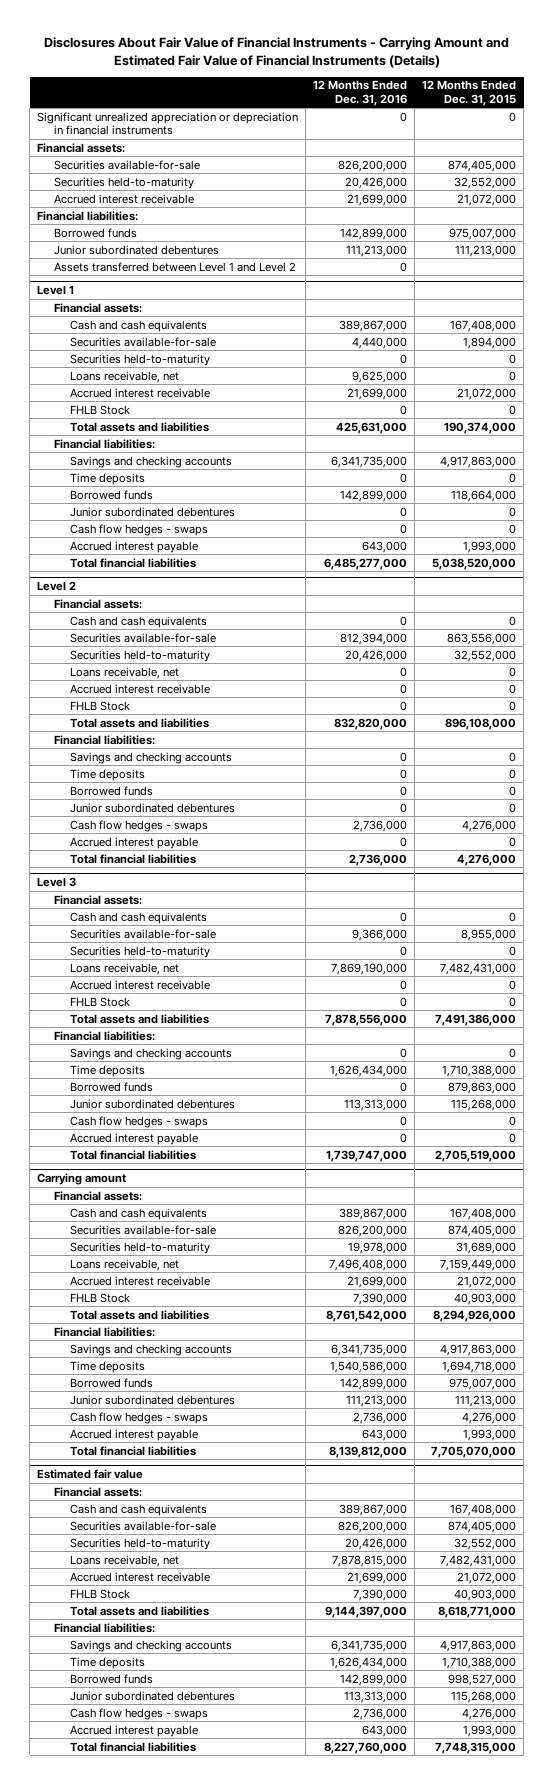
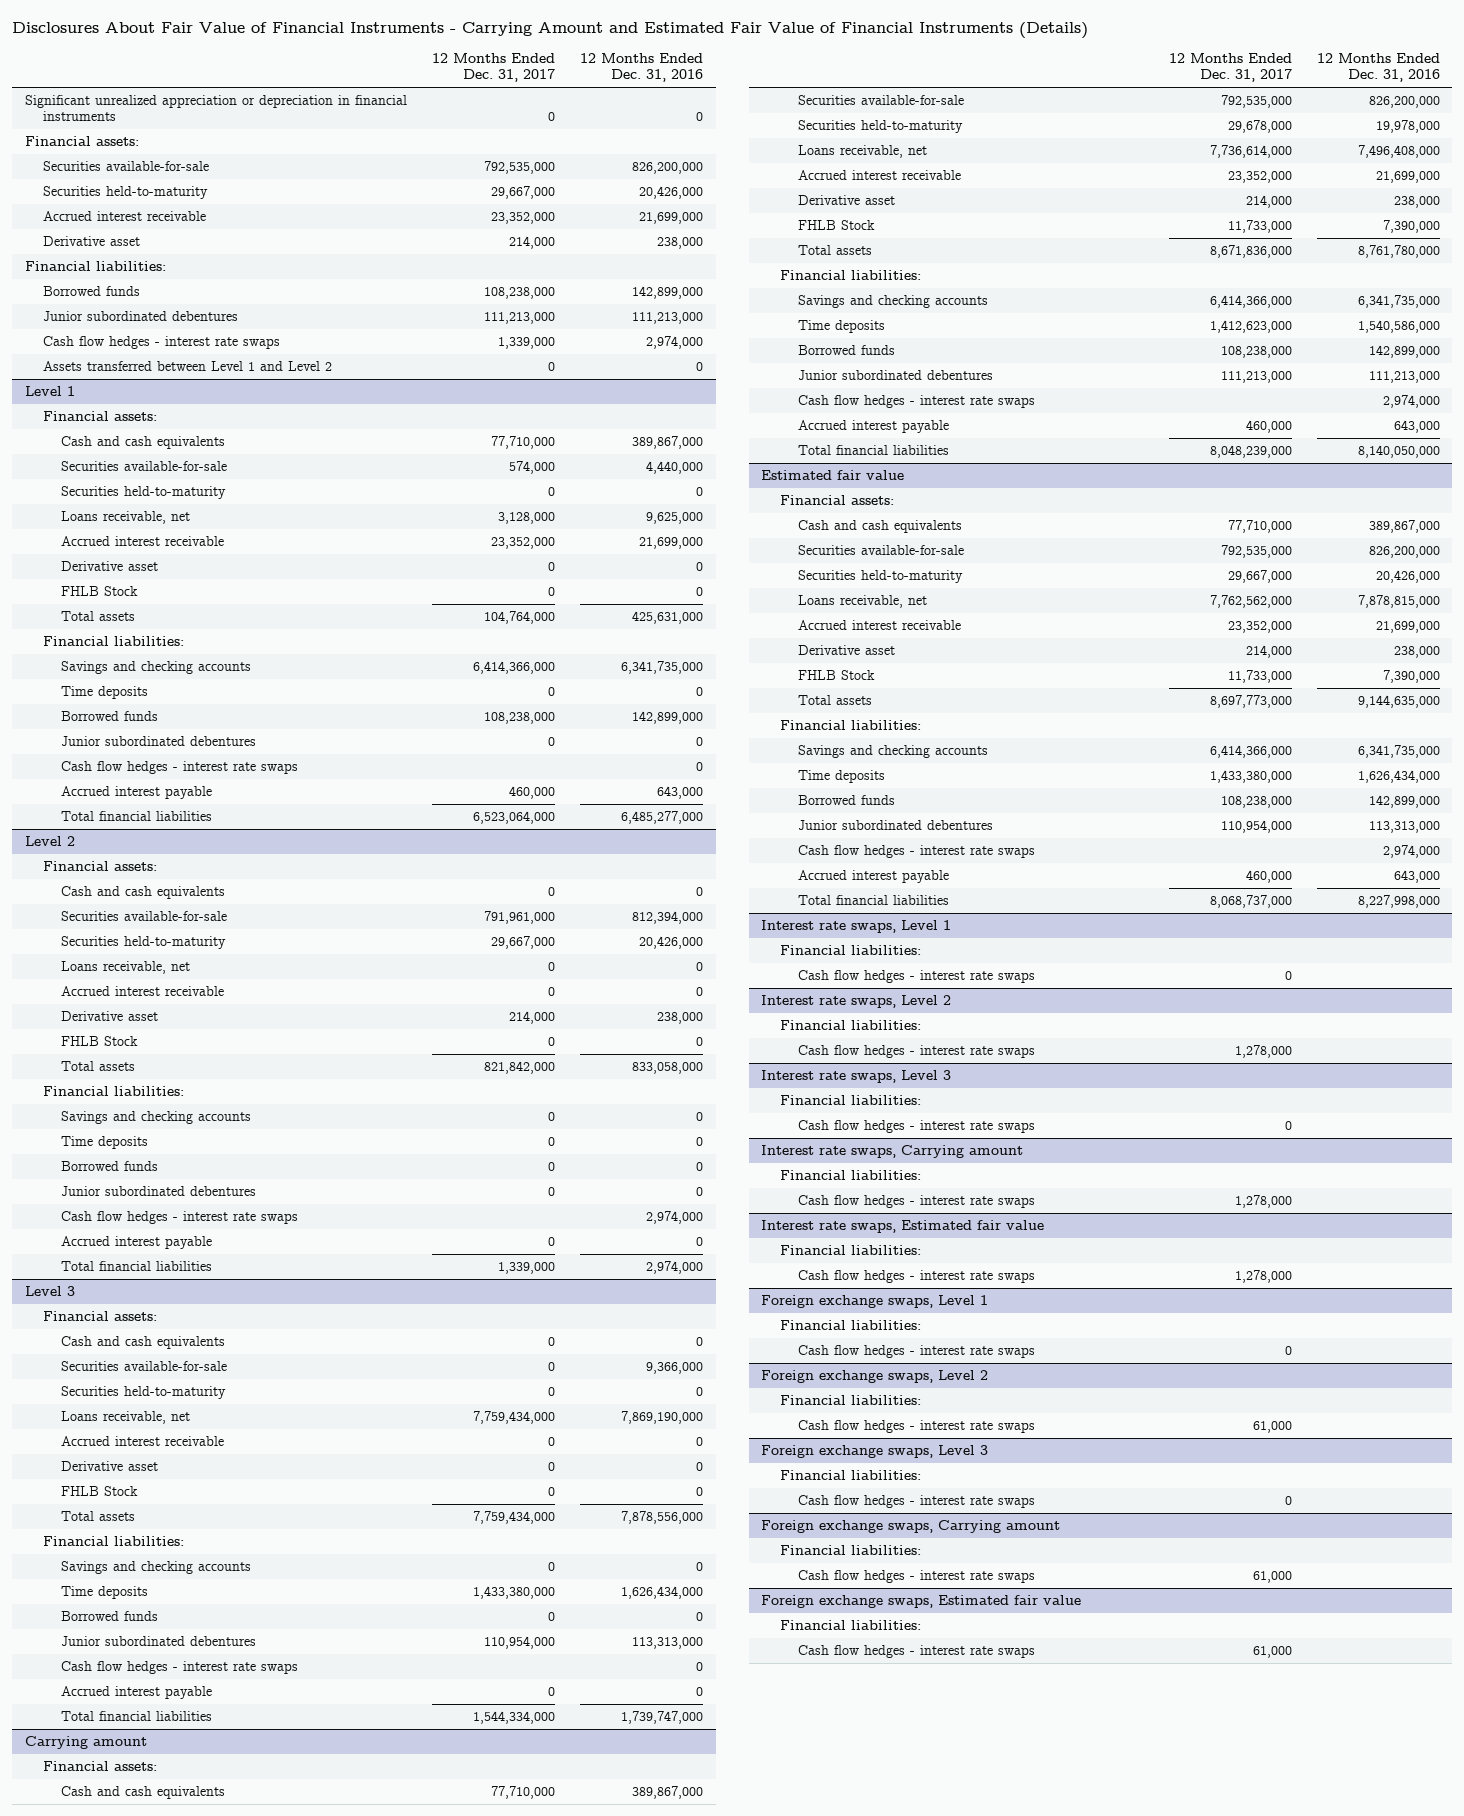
[422,80,517,106] 12 Months Ended Dec. 31, 2015 -> none
none -> [431,53,555,83] 12 Months Ended Dec. 31, 2017
none -> [42,236,140,247] Derivative asset
none -> [42,336,280,350] Cash flow hedges - interest rate swaps
none -> [60,561,158,572] Derivative asset
[69,421,209,432] Total assets and liabilities -> [60,611,135,622] Total assets
[69,523,208,536] Cash flow hedges - swaps -> [60,761,298,775] Cash flow hedges - interest rate swaps
none -> [60,1011,158,1022] Derivative asset
[69,717,209,728] Total assets and liabilities -> [60,1061,135,1072] Total assets
[334,717,408,730] 832,820,000 -> [632,1062,704,1075] 833,058,000
[69,819,208,832] Cash flow hedges - swaps -> [60,1211,298,1225] Cash flow hedges - interest rate swaps
[353,819,408,832] 2,736,000 -> [646,1211,704,1225] 2,974,000
[349,853,408,866] 2,736,000 -> [646,1261,704,1275] 2,974,000
none -> [60,1461,158,1472] Derivative asset
[69,1013,209,1024] Total assets and liabilities -> [60,1511,135,1522] Total assets
[69,1115,208,1128] Cash flow hedges - swaps -> [60,1661,298,1675] Cash flow hedges - interest rate swaps
none -> [797,195,895,206] Derivative asset
[69,1309,209,1320] Total assets and liabilities -> [797,245,872,256] Total assets
[326,1309,408,1322] 8,761,542,000 -> [1357,245,1440,259] 8,761,780,000
[69,1411,208,1424] Cash flow hedges - swaps -> [797,395,1035,409] Cash flow hedges - interest rate swaps
[353,1411,408,1424] 2,736,000 -> [1382,395,1440,409] 2,974,000
[329,1445,408,1458] 8,139,812,000 -> [1357,445,1440,459] 8,140,050,000
none -> [797,645,895,656] Derivative asset
[69,1605,209,1616] Total assets and liabilities -> [797,695,872,706] Total assets
[325,1605,408,1618] 9,144,397,000 -> [1357,695,1440,709] 9,144,635,000
[69,1707,208,1720] Cash flow hedges - swaps -> [797,845,1035,859] Cash flow hedges - interest rate swaps
[353,1707,408,1720] 2,736,000 -> [1382,845,1440,859] 2,974,000
[324,1741,408,1754] 8,227,760,000 -> [1357,895,1440,909] 8,227,998,000
none -> [761,920,952,934] Interest rate swaps, Level 1
none -> [779,945,921,956] Financial liabilities:
none -> [797,970,1035,984] Cash flow hedges - interest rate swaps
none -> [761,995,952,1009] Interest rate swaps, Level 2
none -> [779,1020,921,1031] Financial liabilities:
none -> [797,1045,1035,1059] Cash flow hedges - interest rate swaps
none -> [761,1070,952,1084] Interest rate swaps, Level 3
none -> [779,1095,921,1106] Financial liabilities:
none -> [797,1120,1035,1134] Cash flow hedges - interest rate swaps
none -> [761,1145,1024,1159] Interest rate swaps, Carrying amount
none -> [779,1170,921,1181] Financial liabilities:
none -> [797,1195,1035,1209] Cash flow hedges - interest rate swaps
none -> [761,1220,1045,1234] Interest rate swaps, Estimated fair value
none -> [779,1245,921,1256] Financial liabilities:
none -> [797,1270,1035,1284] Cash flow hedges - interest rate swaps
none -> [761,1295,989,1309] Foreign exchange swaps, Level 1
none -> [779,1320,921,1331] Financial liabilities:
none -> [797,1345,1035,1359] Cash flow hedges - interest rate swaps
none -> [761,1370,989,1384] Foreign exchange swaps, Level 2
none -> [779,1395,921,1406] Financial liabilities:
none -> [797,1420,1035,1434] Cash flow hedges - interest rate swaps
none -> [761,1445,989,1459] Foreign exchange swaps, Level 3
none -> [779,1470,921,1481] Financial liabilities:
none -> [797,1495,1035,1509] Cash flow hedges - interest rate swaps
none -> [761,1520,1061,1534] Foreign exchange swaps, Carrying amount
none -> [779,1545,921,1556] Financial liabilities:
none -> [797,1570,1035,1584] Cash flow hedges - interest rate swaps
none -> [761,1595,1082,1609] Foreign exchange swaps, Estimated fair value
none -> [779,1620,921,1631] Financial liabilities:
none -> [797,1645,1035,1659] Cash flow hedges - interest rate swaps

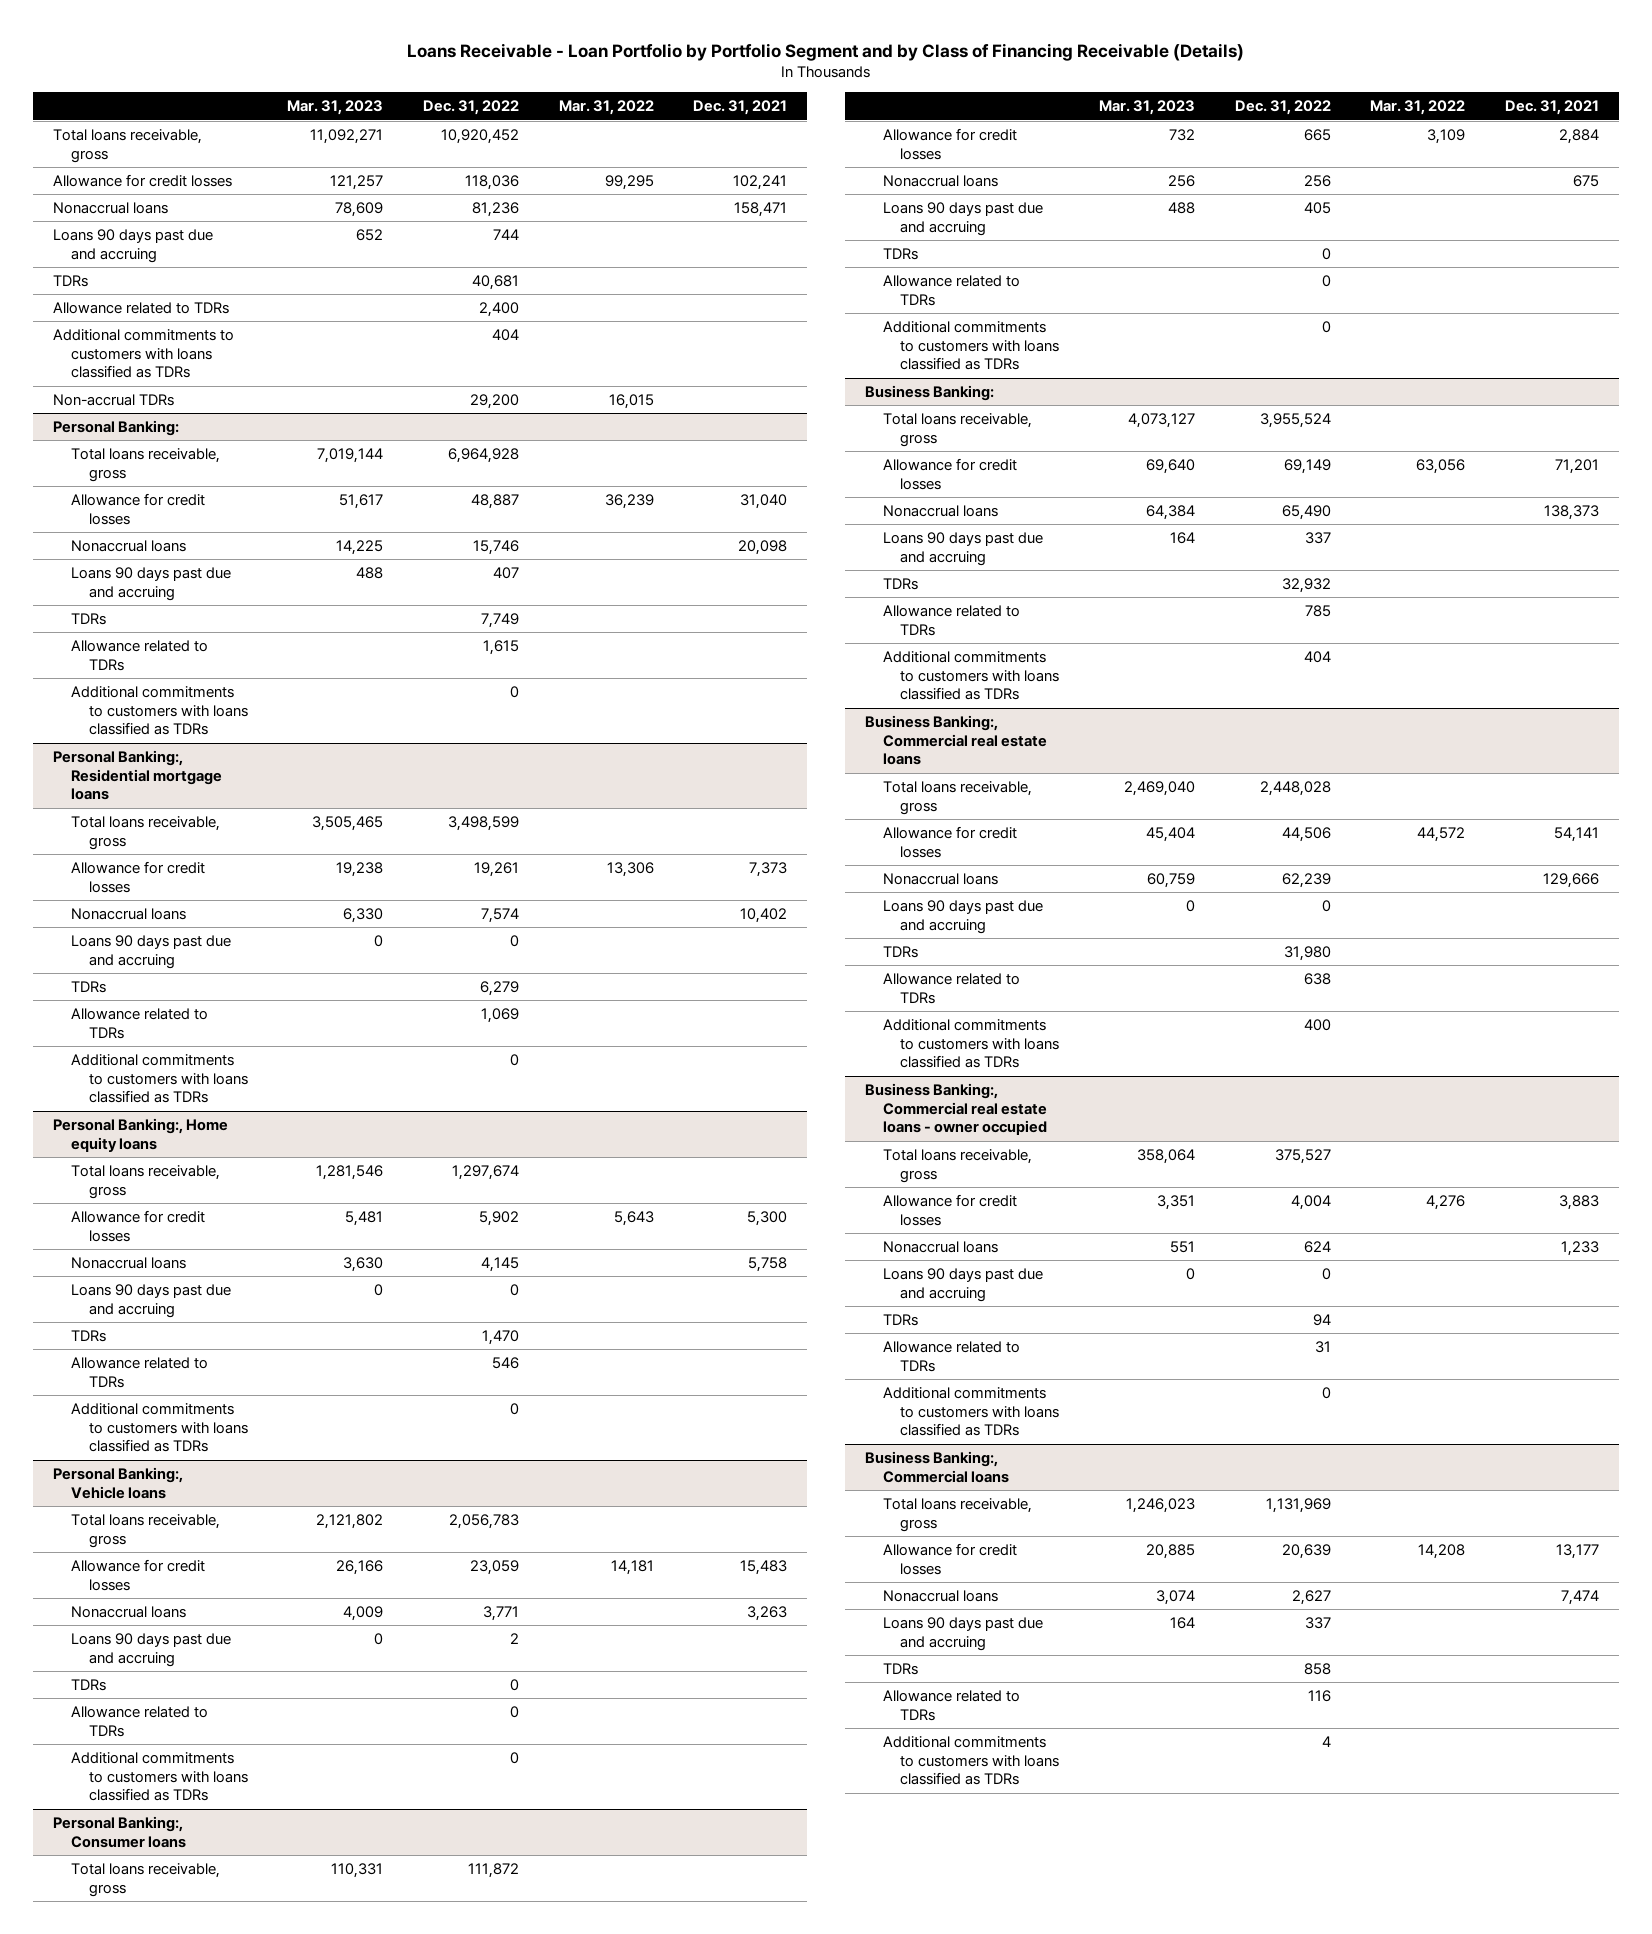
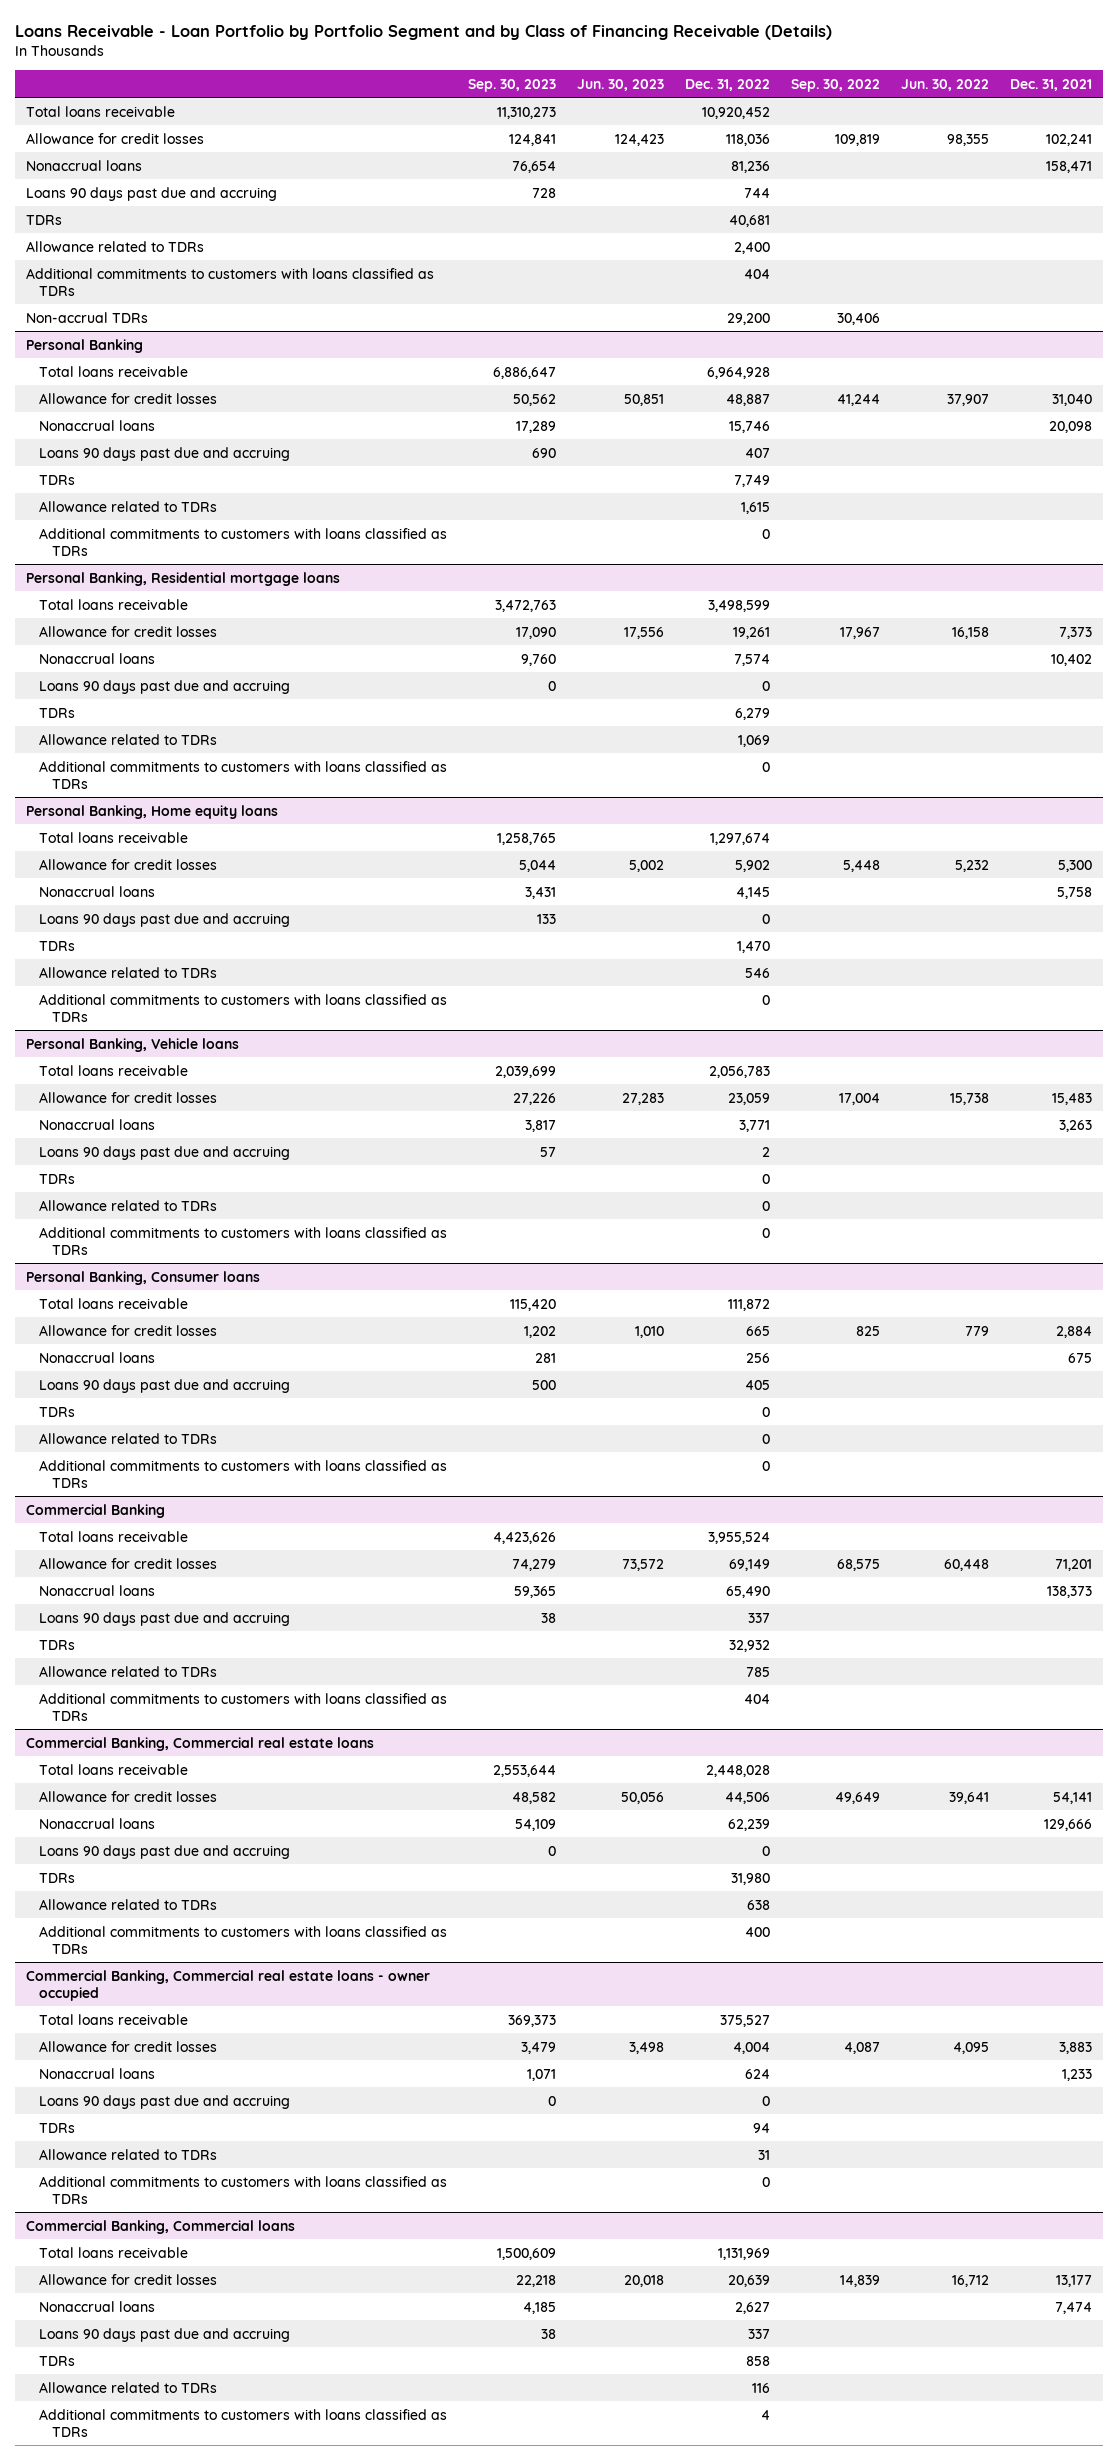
[287,100,384,116] Mar. 31, 2023 -> none
[558,100,654,116] Mar. 31, 2022 -> none
none -> [467,78,556,92] Sep. 30, 2023
none -> [576,78,664,91] Jun. 30, 2023
none -> [790,78,880,92] Sep. 30, 2022
none -> [901,78,990,91] Jun. 30, 2022
[53,129,203,163] Total loans receivable, gross -> [25,105,175,117] Total loans receivable
[53,420,180,437] Personal Banking: -> [25,338,143,353] Personal Banking
[70,448,220,482] Total loans receivable, gross -> [38,365,188,377] Total loans receivable
[53,750,222,801] Personal Banking:, Residential mortgage loans -> [25,571,340,586] Personal Banking, Residential mortgage loans
[70,816,220,850] Total loans receivable, gross -> [38,598,188,610] Total loans receivable
[53,1118,229,1152] Personal Banking:, Home equity loans -> [25,804,278,819] Personal Banking, Home equity loans
[70,1165,220,1199] Total loans receivable, gross -> [38,831,188,843] Total loans receivable
[53,1467,184,1499] Personal Banking:, Vehicle loans -> [25,1037,239,1052] Personal Banking, Vehicle loans
[70,1514,220,1548] Total loans receivable, gross -> [38,1064,188,1076] Total loans receivable
[53,1816,186,1848] Personal Banking:, Consumer loans -> [25,1270,260,1285] Personal Banking, Consumer loans
[70,1863,220,1897] Total loans receivable, gross -> [38,1297,188,1309] Total loans receivable
[864,385,994,402] Business Banking: -> [25,1503,165,1518] Commercial Banking
[882,413,1032,447] Total loans receivable, gross -> [38,1530,188,1542] Total loans receivable
[864,715,1047,766] Business Banking:, Commercial real estate loans -> [25,1736,374,1751] Commercial Banking, Commercial real estate loans
[882,781,1032,815] Total loans receivable, gross -> [38,1763,188,1775] Total loans receivable
[864,1083,1047,1136] Business Banking:, Commercial real estate loans - owner occupied -> [25,1969,430,2001] Commercial Banking, Commercial real estate loans - owner occupied
[882,1149,1032,1183] Total loans receivable, gross -> [38,2013,188,2025] Total loans receivable
[864,1451,1009,1483] Business Banking:, Commercial loans -> [25,2219,295,2234] Commercial Banking, Commercial loans
[882,1498,1032,1532] Total loans receivable, gross -> [38,2246,188,2258] Total loans receivable

